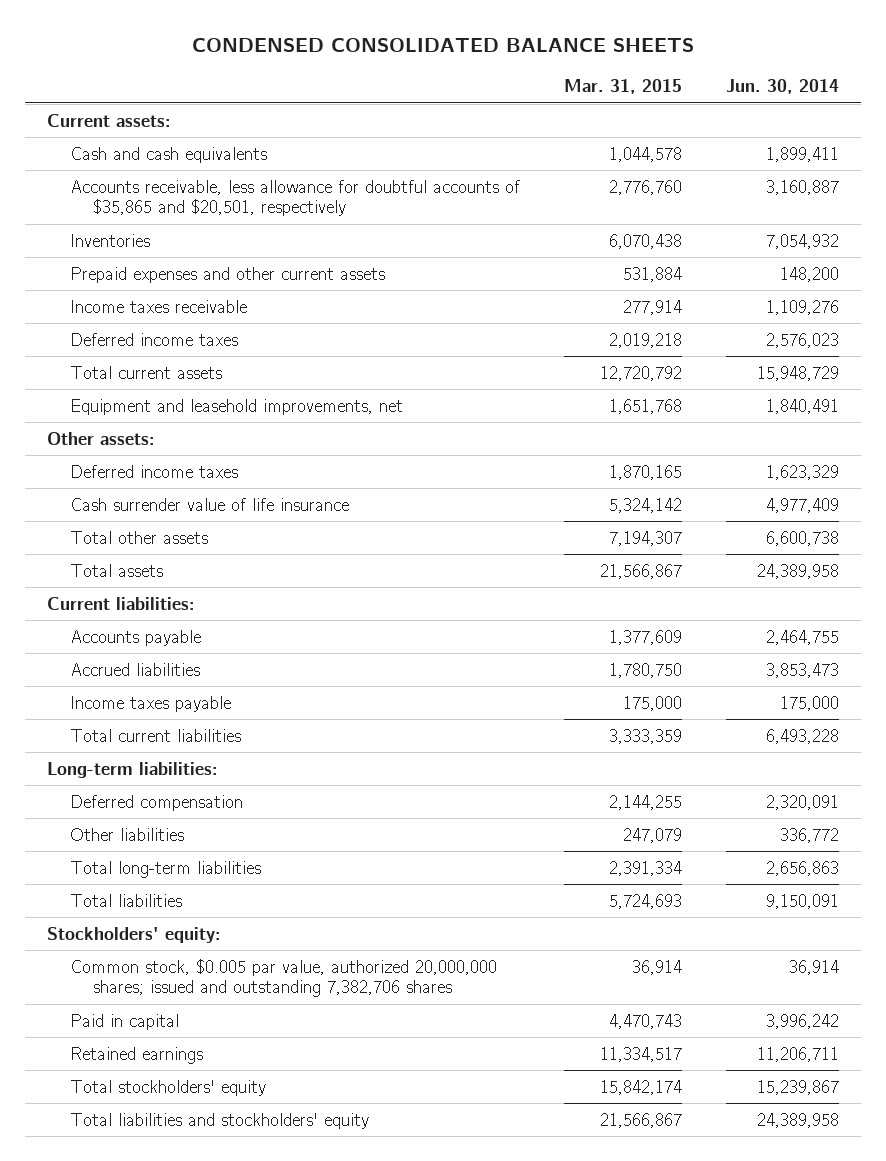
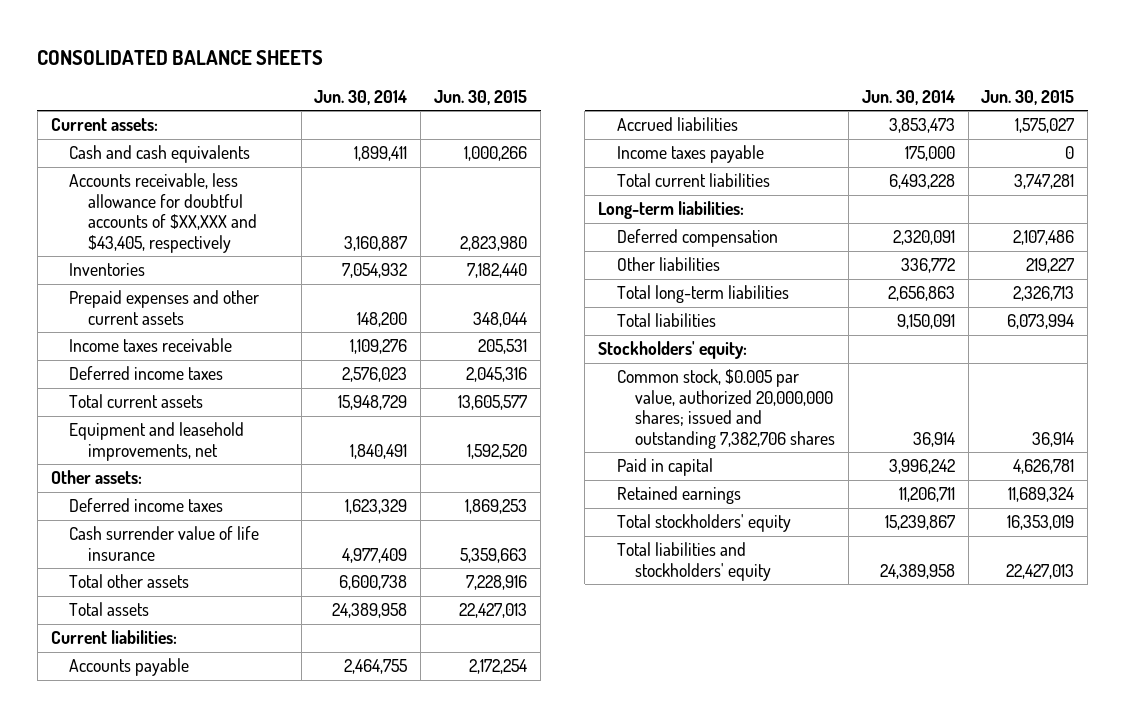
[191,37,694,52] CONDENSED CONSOLIDATED BALANCE SHEETS -> [37,49,324,65] CONSOLIDATED BALANCE SHEETS
[563,79,682,95] Mar. 31, 2015 -> none
none -> [434,89,528,105] Jun. 30, 2015
[69,179,520,217] Accounts receivable, less allowance for doubtful accounts of $35,865 and $20,501, respectively -> [69,173,257,253] Accounts receivable, less allowance for doubtful accounts of $XX,XXX and $43,405, respectively

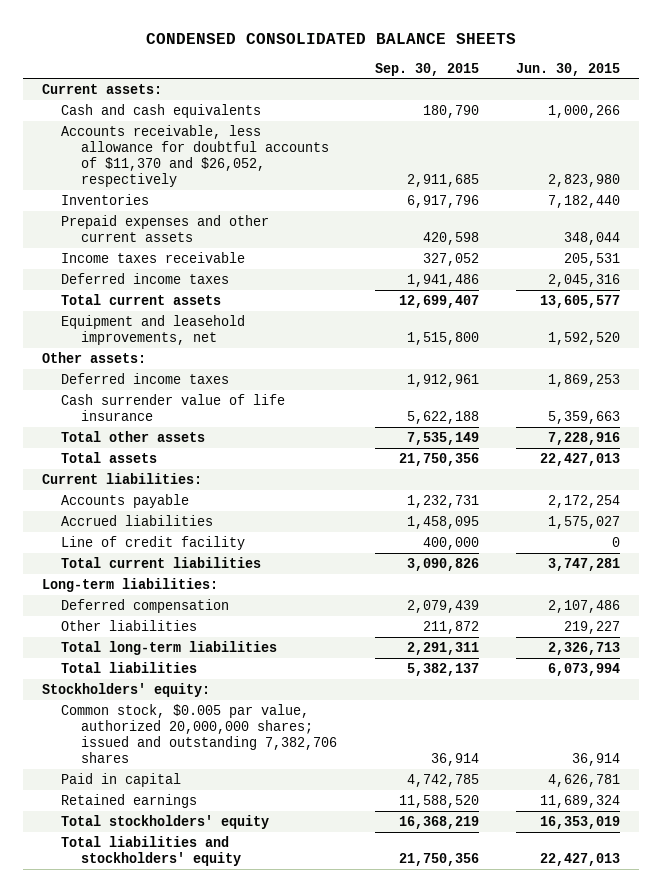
[37,49,324,65] CONSOLIDATED BALANCE SHEETS -> [145,33,516,45] CONDENSED CONSOLIDATED BALANCE SHEETS
[314,89,408,105] Jun. 30, 2014 -> none
none -> [374,62,479,76] Sep. 30, 2015
[69,173,257,253] Accounts receivable, less allowance for doubtful accounts of $XX,XXX and $43,405, respectively -> [61,124,330,187] Accounts receivable, less allowance for doubtful accounts of $11,370 and $26,052, respectively
[616,145,764,164] Income taxes payable -> none
none -> [61,535,246,550] Line of credit facility

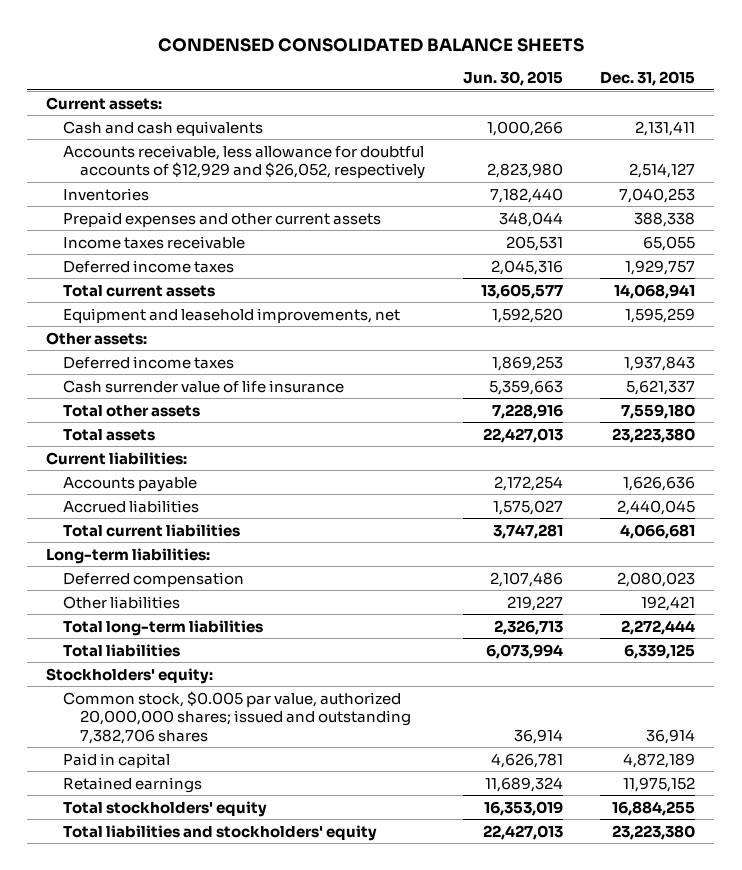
[374,62,479,76] Sep. 30, 2015 -> none
none -> [600,71,696,87] Dec. 31, 2015
[61,124,330,187] Accounts receivable, less allowance for doubtful accounts of $11,370 and $26,052, respectively -> [63,144,426,180] Accounts receivable, less allowance for doubtful accounts of $12,929 and $26,052, respectively
[61,535,246,550] Line of credit facility -> none

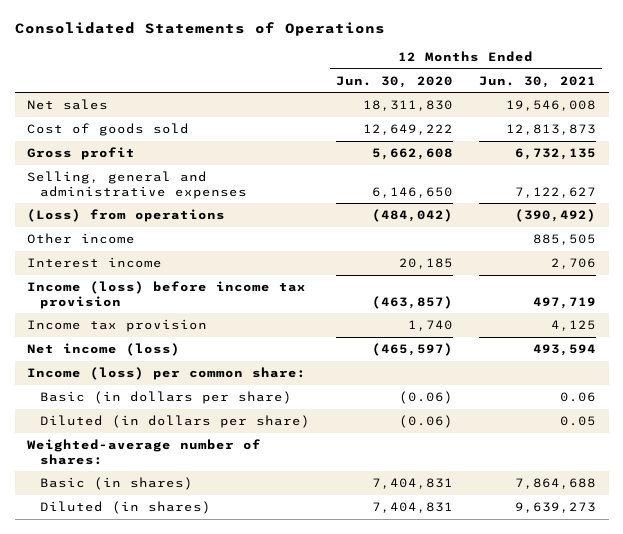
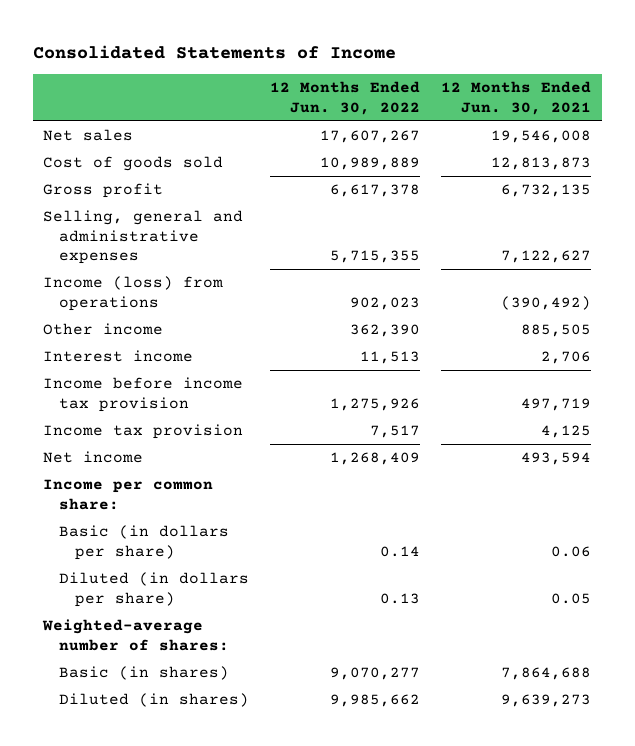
[14,21,385,36] Consolidated Statements of Operations -> [32,44,396,59] Consolidated Statements of Income
[336,75,454,88] Jun. 30, 2020 -> none
none -> [270,81,421,115] 12 Months Ended Jun. 30, 2022
[27,209,226,223] (Loss) from operations -> [43,276,224,311] Income (loss) from operations
[27,281,307,309] Income (loss) before income tax provision -> [43,377,244,412] Income before income tax provision
[27,343,181,357] Net income (loss) -> [43,451,144,464] Net income
[27,367,307,381] Income (loss) per common share: -> [43,479,214,510] Income per common share:

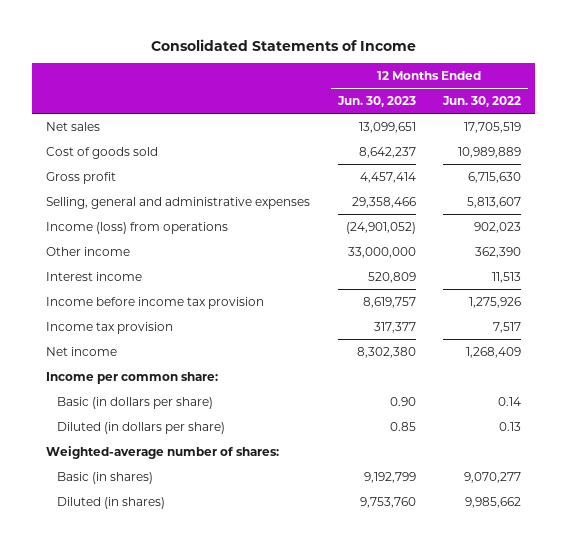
[441,81,592,115] 12 Months Ended Jun. 30, 2021 -> none
none -> [336,95,416,107] Jun. 30, 2023
[320,130,421,144] 17,607,267 -> [464,121,522,133] 17,705,519
[330,184,421,198] 6,617,378 -> [468,171,522,183] 6,715,630
[330,250,421,264] 5,715,355 -> [467,196,522,208] 5,813,607

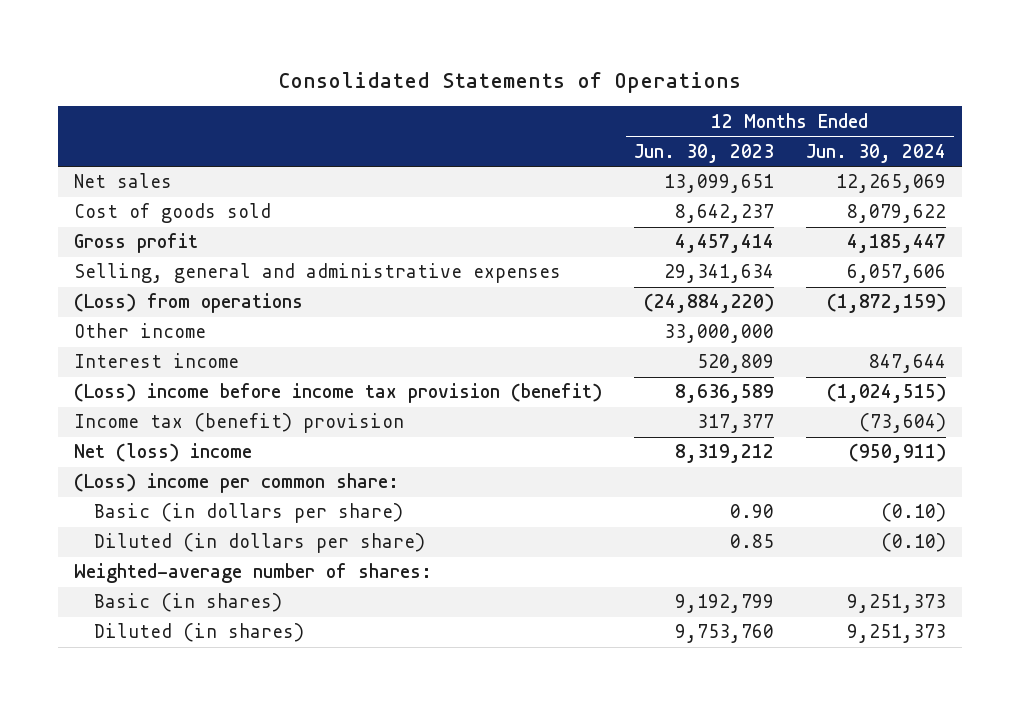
[150,38,416,51] Consolidated Statements of Income -> [278,71,742,93] Consolidated Statements of Operations
[442,95,522,107] Jun. 30, 2022 -> none
none -> [806,143,947,163] Jun. 30, 2024
[351,196,416,208] 29,358,466 -> [664,264,775,284] 29,341,634
[45,221,228,234] Income (loss) from operations -> [74,293,304,314] (Loss) from operations
[345,221,416,234] (24,901,052) -> [644,293,775,314] (24,884,220)
[45,296,264,309] Income before income tax provision -> [74,383,603,404] (Loss) income before income tax provision (benefit)
[362,296,416,308] 8,619,757 -> [675,384,775,404] 8,636,589
[45,321,173,334] Income tax provision -> [74,413,405,434] Income tax (benefit) provision
[45,346,117,356] Net income -> [74,443,253,463] Net (loss) income
[356,346,416,358] 8,302,380 -> [675,444,775,464] 8,319,212
[45,371,218,384] Income per common share: -> [74,473,400,494] (Loss) income per common share:

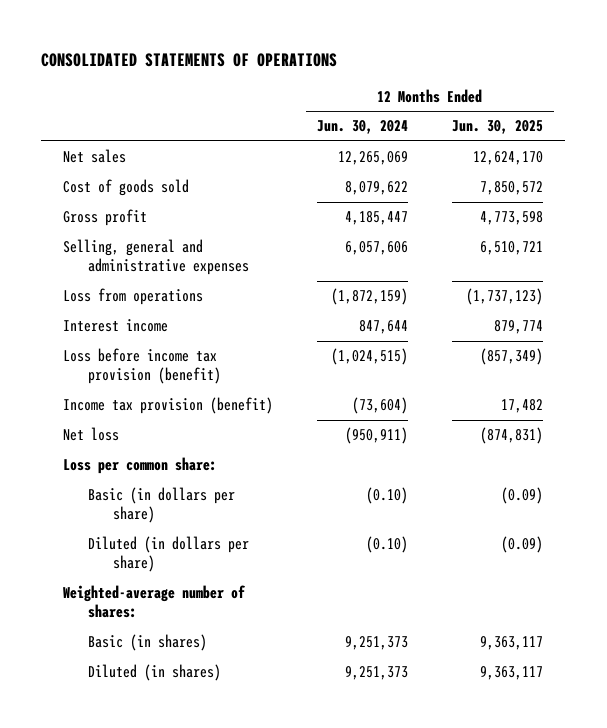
[278,71,742,93] Consolidated Statements of Operations -> [41,52,338,67] CONSOLIDATED STATEMENTS OF OPERATIONS
[634,143,775,163] Jun. 30, 2023 -> none
none -> [452,120,544,135] Jun. 30, 2025
[74,323,207,339] Other income -> none
[74,293,304,314] (Loss) from operations -> [63,288,204,306] Loss from operations
[74,383,603,404] (Loss) income before income tax provision (benefit) -> [63,348,222,385] Loss before income tax provision (benefit)
[74,413,405,434] Income tax (benefit) provision -> [63,397,274,415] Income tax provision (benefit)
[74,443,253,463] Net (loss) income -> [63,427,120,442] Net loss
[74,473,400,494] (Loss) income per common share: -> [63,457,218,475] Loss per common share:

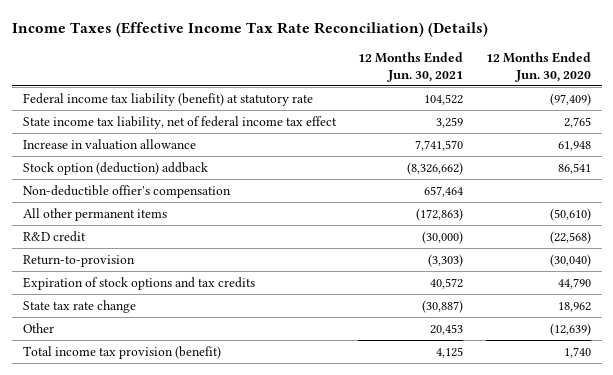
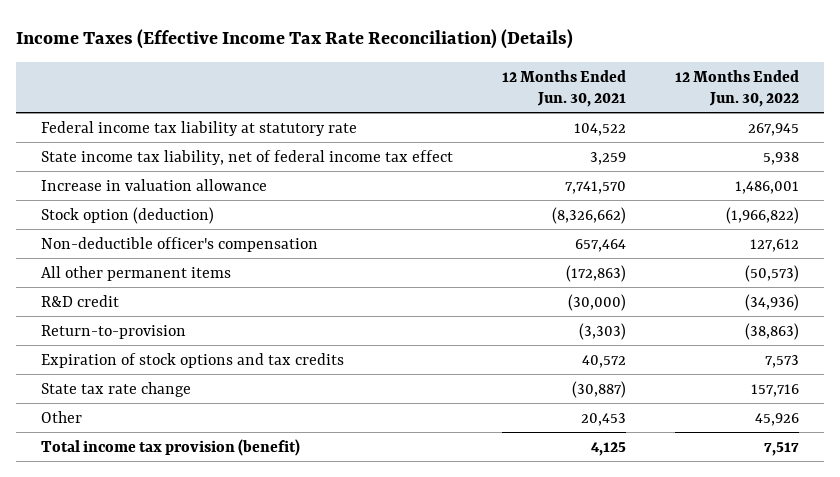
[485,52,591,82] 12 Months Ended Jun. 30, 2020 -> none
none -> [675,69,800,108] 12 Months Ended Jun. 30, 2022
[22,92,313,106] Federal income tax liability (benefit) at statutory rate -> [40,120,357,136] Federal income tax liability at statutory rate
[22,161,208,175] Stock option (deduction) addback -> [40,206,214,224] Stock option (deduction)
[22,184,231,198] Non-deductible offier's compensation -> [40,236,318,252] Non-deductible officer's compensation

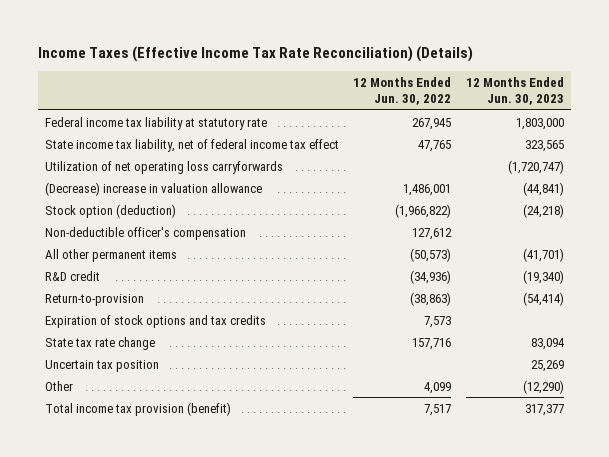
[502,69,627,108] 12 Months Ended Jun. 30, 2021 -> none
none -> [466,77,565,106] 12 Months Ended Jun. 30, 2023
[763,151,800,165] 5,938 -> [418,139,452,152] 47,765
none -> [44,160,283,174] Utilization of net operating loss carryforwards
[40,178,267,191] Increase in valuation allowance -> [44,181,262,196] (Decrease) increase in valuation allowance
none -> [44,359,159,372] Uncertain tax position
[755,412,800,426] 45,926 -> [424,381,452,394] 4,099

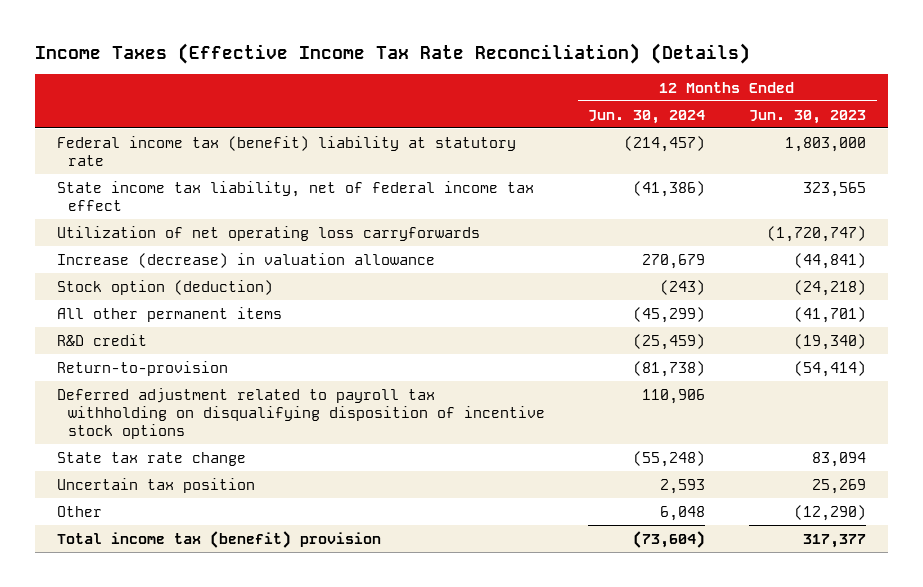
[353,77,452,106] 12 Months Ended Jun. 30, 2022 -> none
none -> [588,109,706,124] Jun. 30, 2024
[44,116,267,130] Federal income tax liability at statutory rate -> [57,135,517,166] Federal income tax (benefit) liability at statutory rate
[44,181,262,196] (Decrease) increase in valuation allowance -> [57,252,436,268] Increase (decrease) in valuation allowance
[44,226,246,240] Non-deductible officer's compensation -> none
[44,314,266,328] Expiration of stock options and tax credits -> [57,387,545,439] Deferred adjustment related to payroll tax withholding on disqualifying disposition of incentive stock options
[44,401,231,416] Total income tax provision (benefit) -> [57,530,382,548] Total income tax (benefit) provision

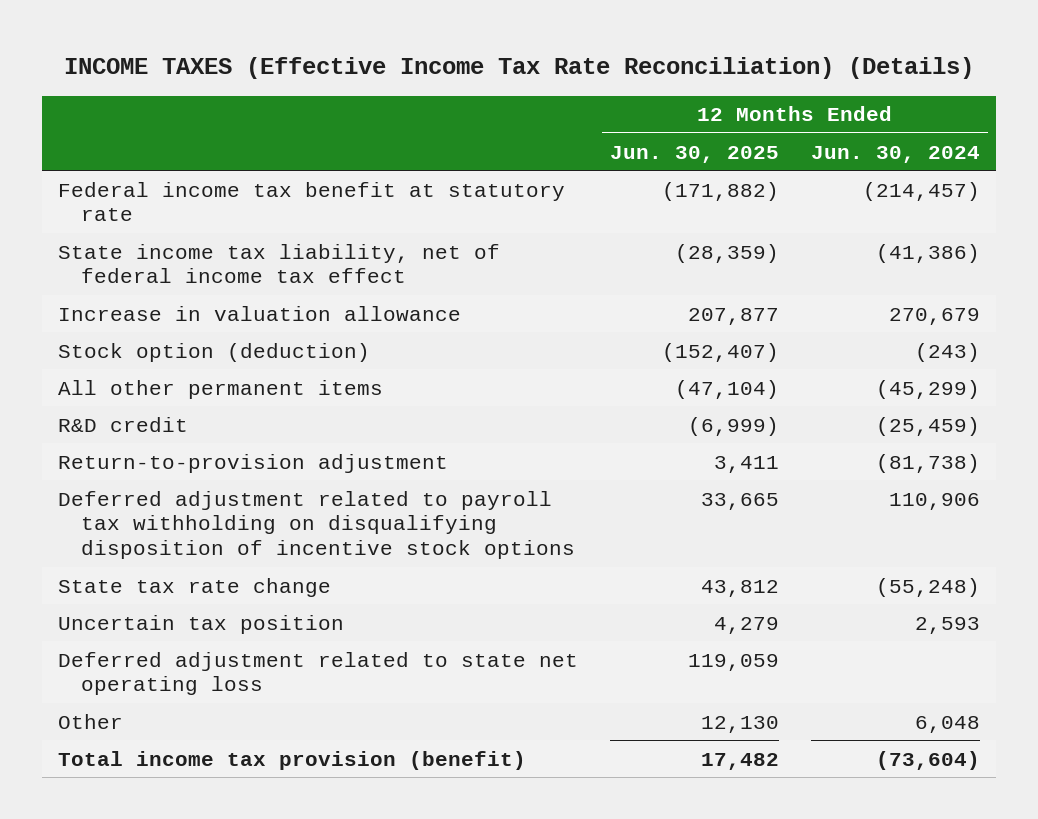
[35,42,751,64] Income Taxes (Effective Income Tax Rate Reconciliation) (Details) -> [64,57,975,80] INCOME TAXES (Effective Income Tax Rate Reconciliation) (Details)
[748,109,866,124] Jun. 30, 2023 -> none
none -> [610,145,780,163] Jun. 30, 2025
[57,135,517,166] Federal income tax (benefit) liability at statutory rate -> [57,181,565,222] Federal income tax benefit at statutory rate
[57,225,481,241] Utilization of net operating loss carryforwards -> none
[57,252,436,268] Increase (decrease) in valuation allowance -> [57,305,461,321] Increase in valuation allowance
[57,360,229,376] Return-to-provision -> [57,453,448,473] Return-to-provision adjustment
none -> [57,651,578,696] Deferred adjustment related to state net operating loss
[57,530,382,548] Total income tax (benefit) provision -> [57,750,526,770] Total income tax provision (benefit)

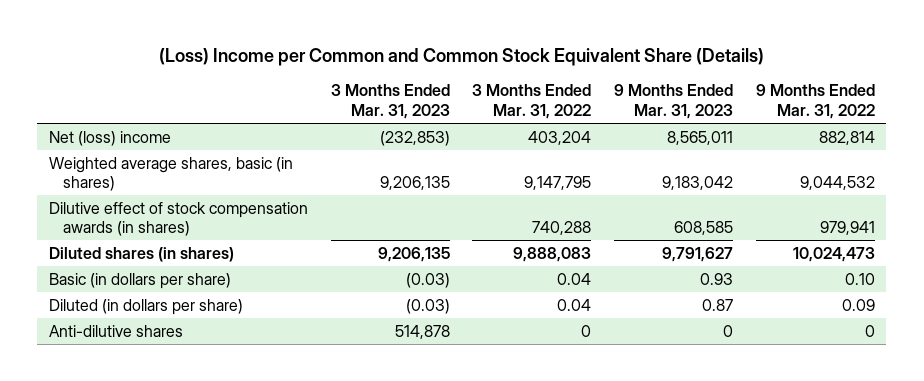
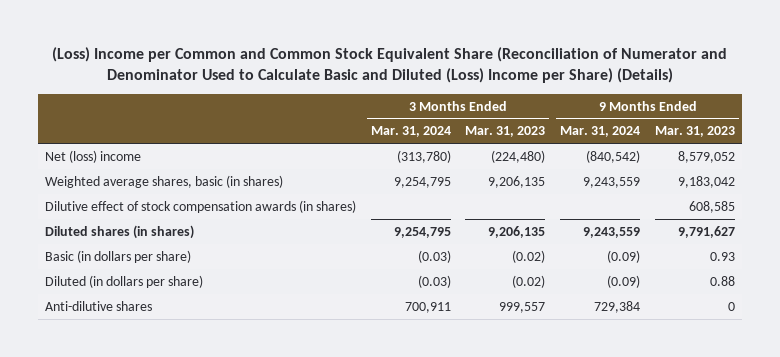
[158,47,764,66] (Loss) Income per Common and Common Stock Equivalent Share (Details) -> [51,46,727,83] (Loss) Income per Common and Common Stock Equivalent Share (Reconciliation of Numerator and Denominator Used to Calculate Basic and Diluted (Loss) Income per Share) (Details)
[472,84,592,119] 3 Months Ended Mar. 31, 2022 -> none
[755,84,875,119] 9 Months Ended Mar. 31, 2022 -> none
none -> [370,126,451,138] Mar. 31, 2024
none -> [560,126,641,138] Mar. 31, 2024
[379,130,450,146] (232,853) -> [491,149,546,163] (224,480)
[667,130,734,145] 8,565,011 -> [677,150,735,163] 8,579,052
[405,272,450,288] (0.03) -> [512,249,546,263] (0.02)
[405,298,450,314] (0.03) -> [512,274,546,288] (0.02)
[702,298,734,311] 0.87 -> [709,275,735,286] 0.88
[394,324,450,339] 514,878 -> [499,301,546,313] 999,557

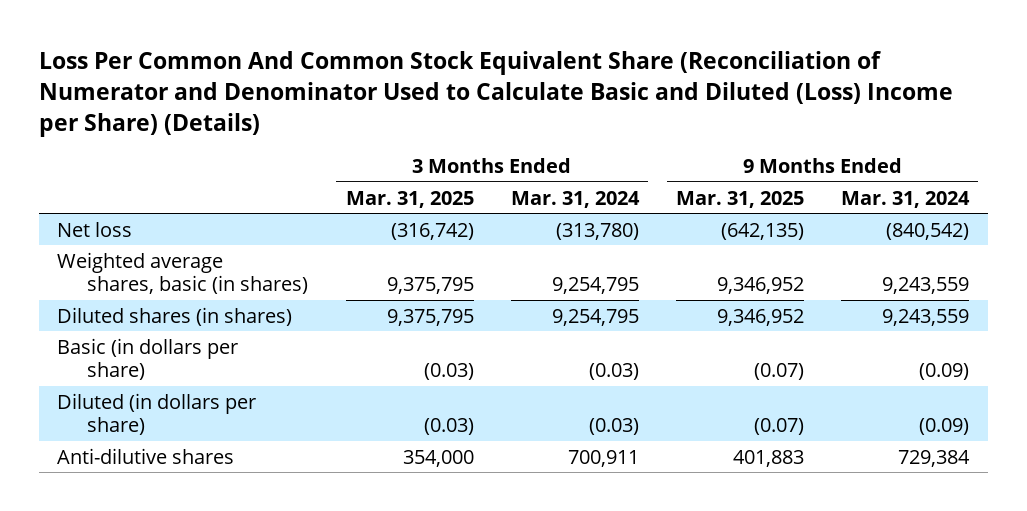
[51,46,727,83] (Loss) Income per Common and Common Stock Equivalent Share (Reconciliation of Numerator and Denominator Used to Calculate Basic and Diluted (Loss) Income per Share) (Details) -> [38,51,953,137] Loss Per Common And Common Stock Equivalent Share (Reconciliation of Numerator and Denominator Used to Calculate Basic and Diluted (Loss) Income per Share) (Details)
[465,126,546,138] Mar. 31, 2023 -> none
[654,126,735,138] Mar. 31, 2023 -> none
none -> [345,190,474,208] Mar. 31, 2025
none -> [675,190,804,208] Mar. 31, 2025
[44,149,141,163] Net (loss) income -> [57,221,133,237] Net loss
[44,199,356,213] Dilutive effect of stock compensation awards (in shares) -> none

